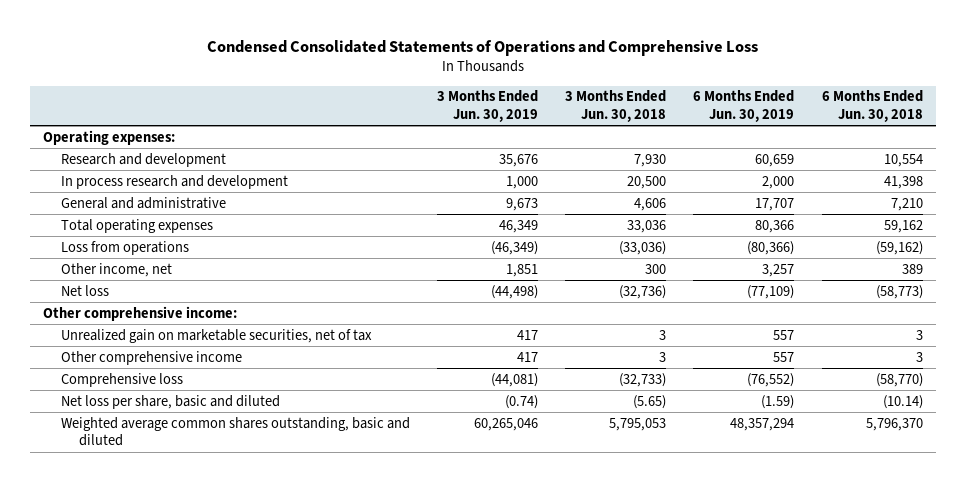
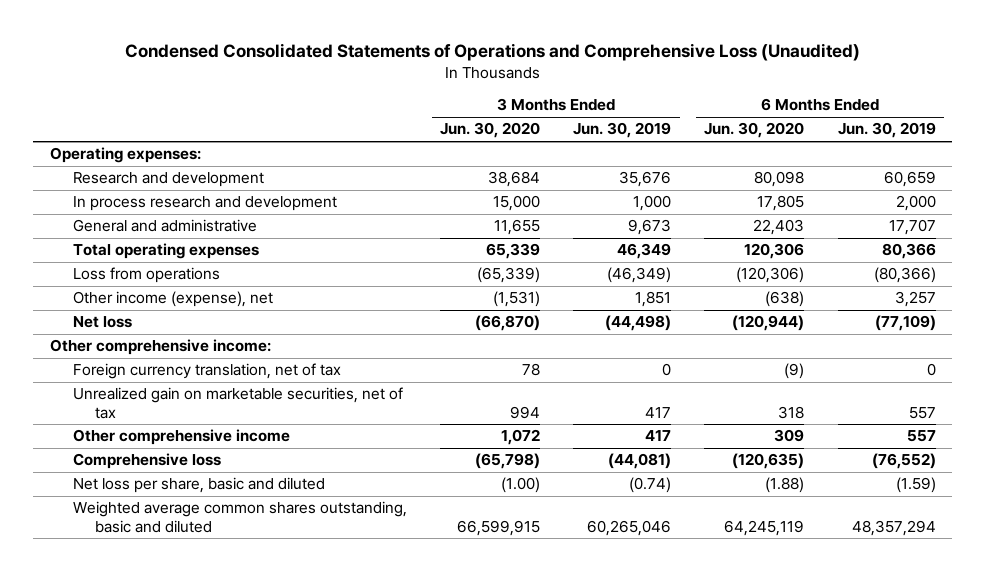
[206,40,758,57] Condensed Consolidated Statements of Operations and Comprehensive Loss -> [124,43,860,62] Condensed Consolidated Statements of Operations and Comprehensive Loss (Unaudited)
[565,90,667,123] 3 Months Ended Jun. 30, 2018 -> none
[821,90,923,123] 6 Months Ended Jun. 30, 2018 -> none
none -> [439,122,540,139] Jun. 30, 2020
none -> [704,122,805,139] Jun. 30, 2020
[61,262,173,277] Other income, net -> [72,291,273,308] Other income (expense), net
none -> [72,363,341,380] Foreign currency translation, net of tax

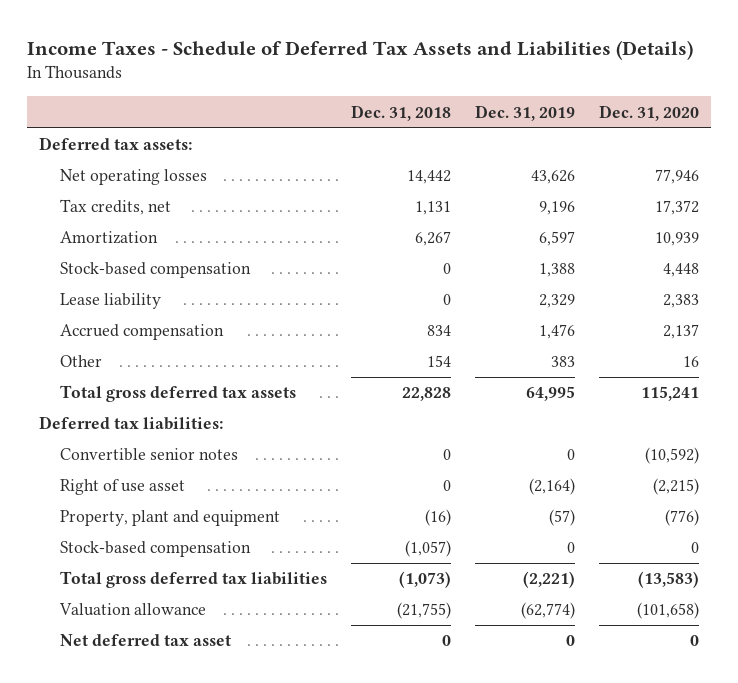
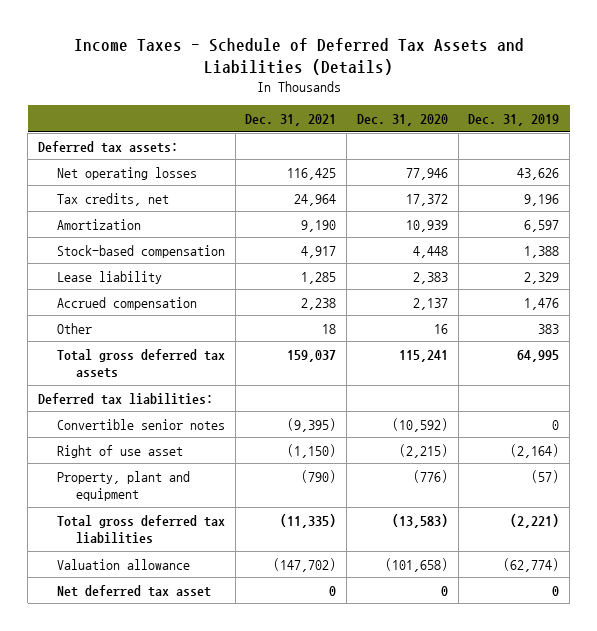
[351,104,452,121] Dec. 31, 2018 -> none
none -> [245,114,337,127] Dec. 31, 2021
[60,541,252,558] Stock-based compensation -> none

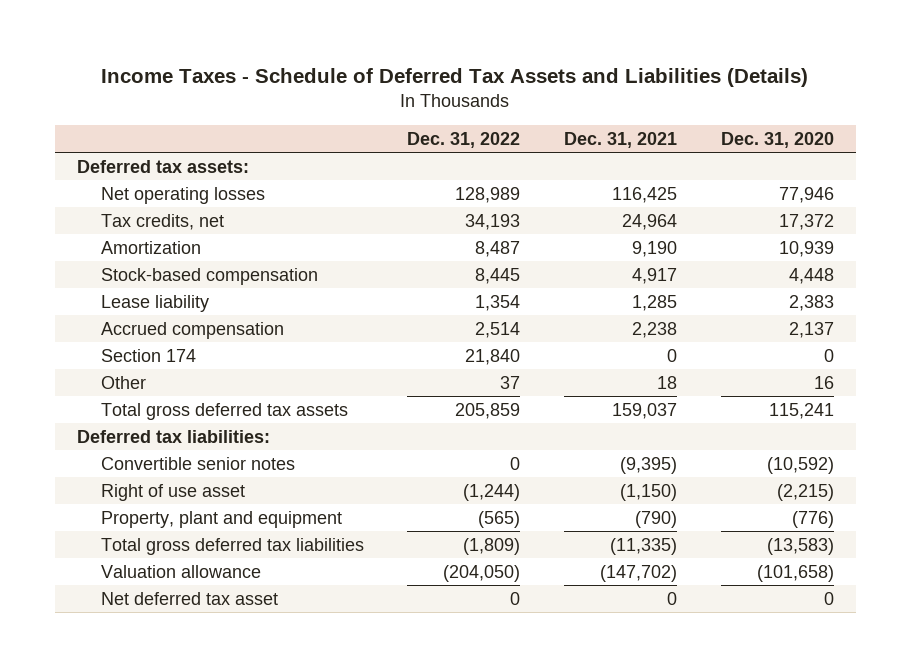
[468,114,560,127] Dec. 31, 2019 -> none
none -> [407,131,521,148] Dec. 31, 2022
none -> [100,348,196,362] Section 174

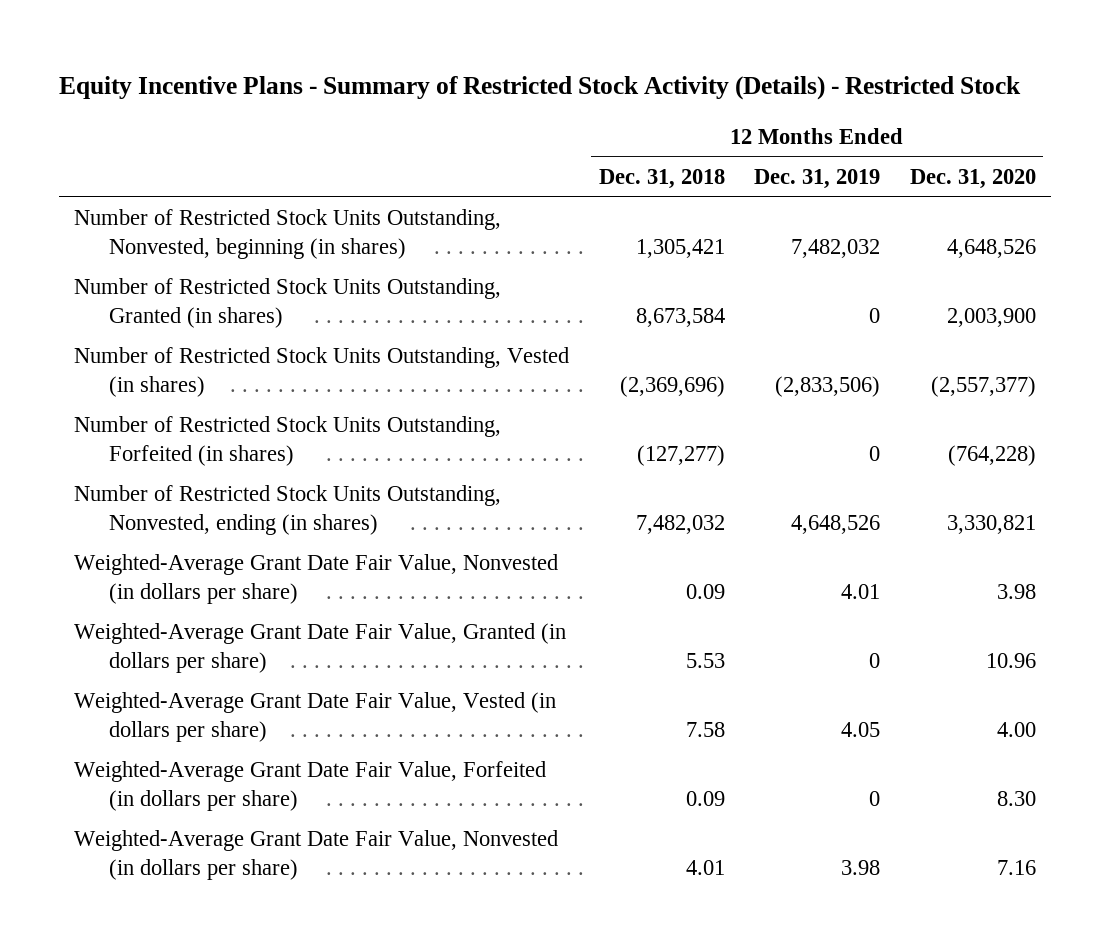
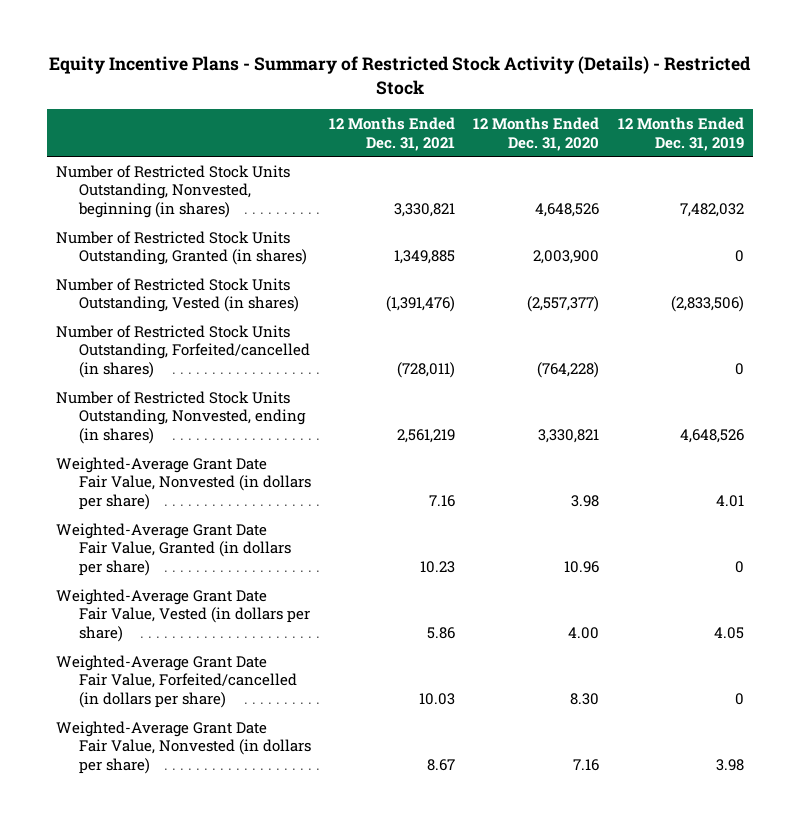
[598,168,725,189] Dec. 31, 2018 -> none
none -> [329,116,456,151] 12 Months Ended Dec. 31, 2021
[73,416,501,467] Number of Restricted Stock Units Outstanding, Forfeited (in shares) -> [55,324,311,379] Number of Restricted Stock Units Outstanding, Forfeited/cancelled (in shares)
[73,761,546,812] Weighted-Average Grant Date Fair Value, Forfeited (in dollars per share) -> [55,654,298,709] Weighted-Average Grant Date Fair Value, Forfeited/cancelled (in dollars per share)

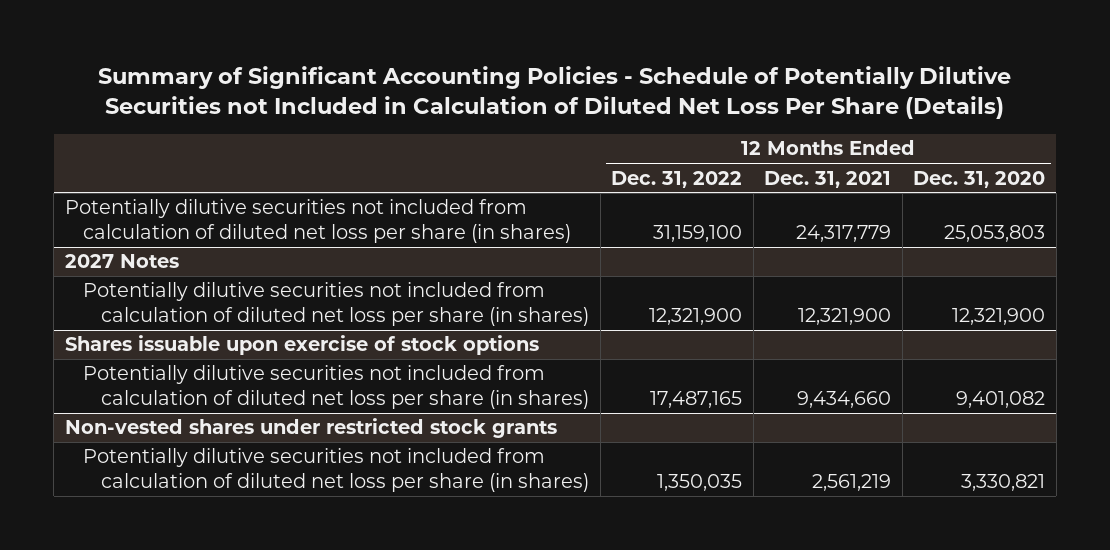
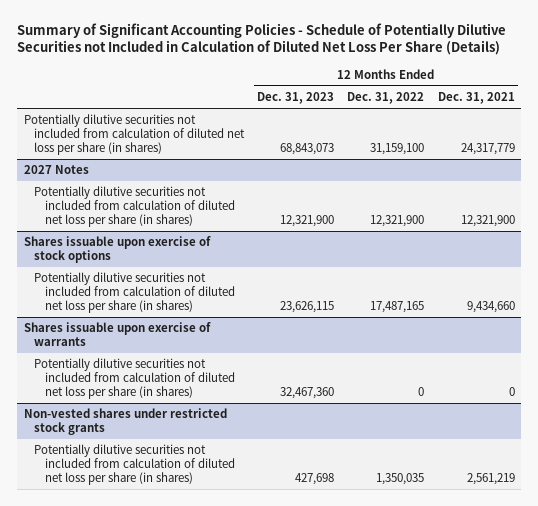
[913,170,1046,188] Dec. 31, 2020 -> none
none -> [257,92,335,105] Dec. 31, 2023
none -> [23,322,211,347] Shares issuable upon exercise of warrants
none -> [34,358,235,399] Potentially dilutive securities not included from calculation of diluted net loss per share (in shares)

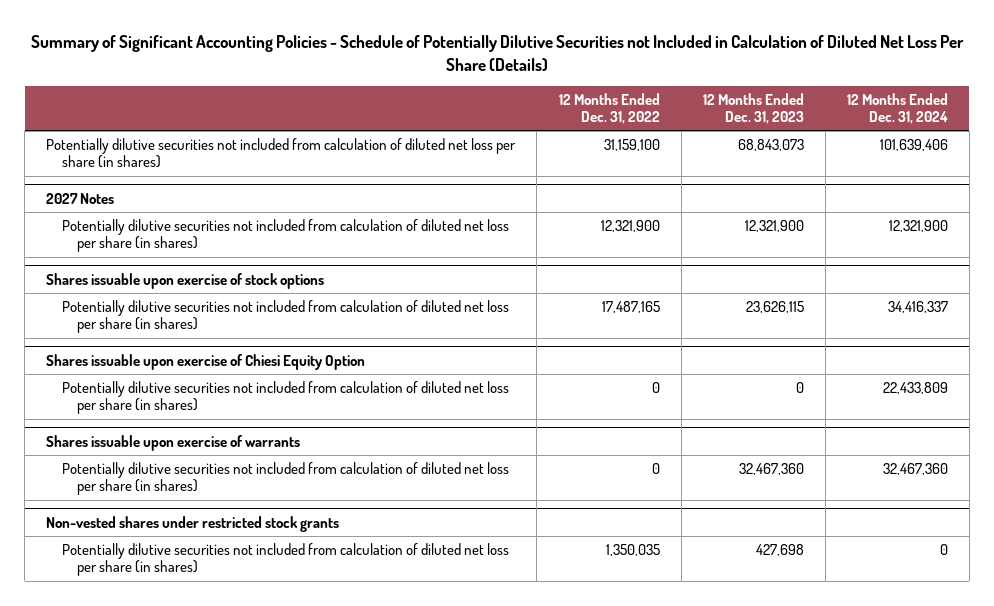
[437,92,515,105] Dec. 31, 2021 -> none
none -> [846,92,948,125] 12 Months Ended Dec. 31, 2024
none -> [46,353,366,370] Shares issuable upon exercise of Chiesi Equity Option
none -> [61,381,509,415] Potentially dilutive securities not included from calculation of diluted net loss per share (in shares)

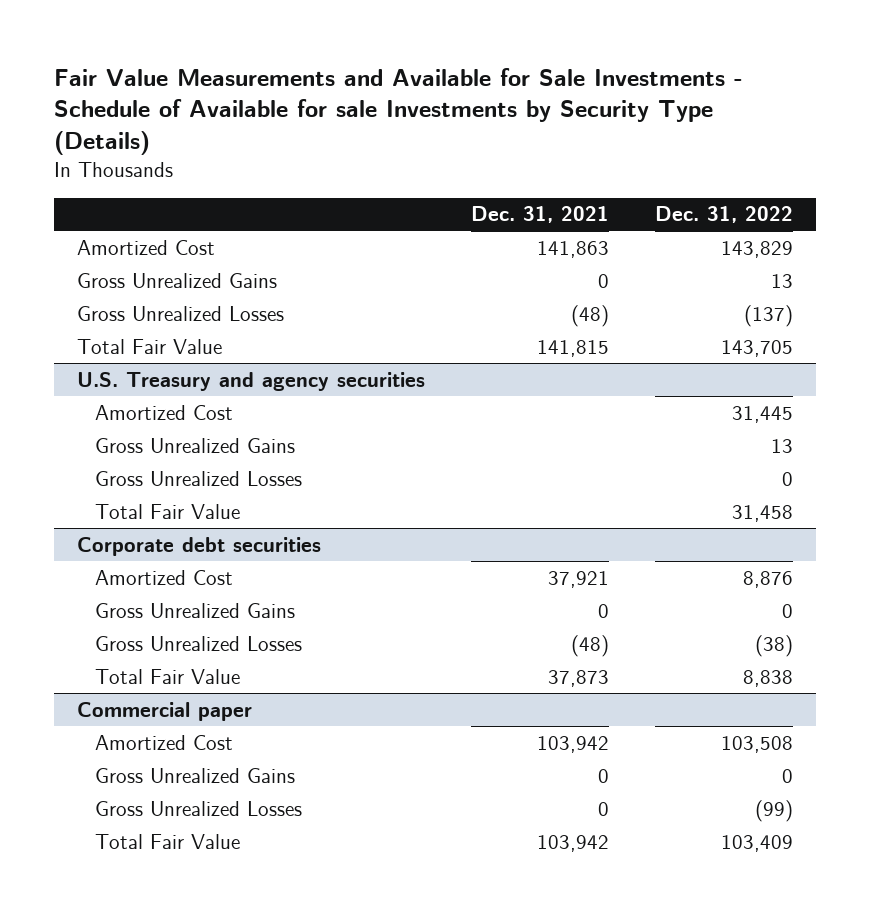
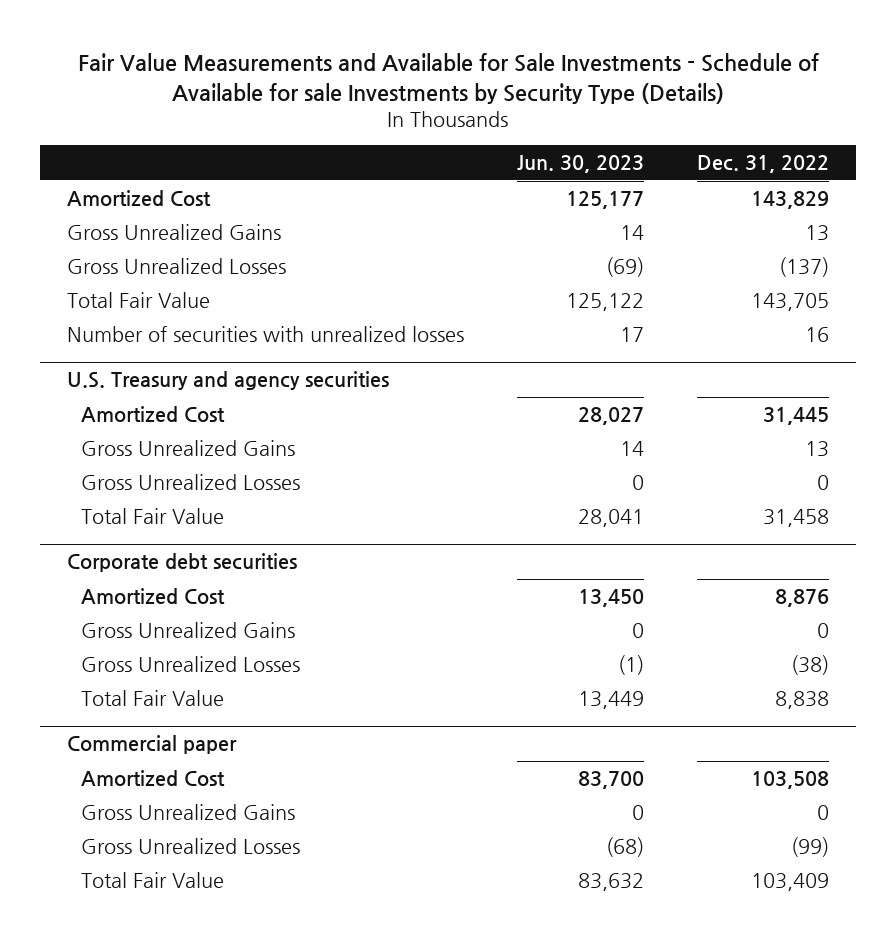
[470,206,609,224] Dec. 31, 2021 -> none
none -> [516,155,644,174] Jun. 30, 2023
none -> [66,325,464,342] Number of securities with unrealized losses

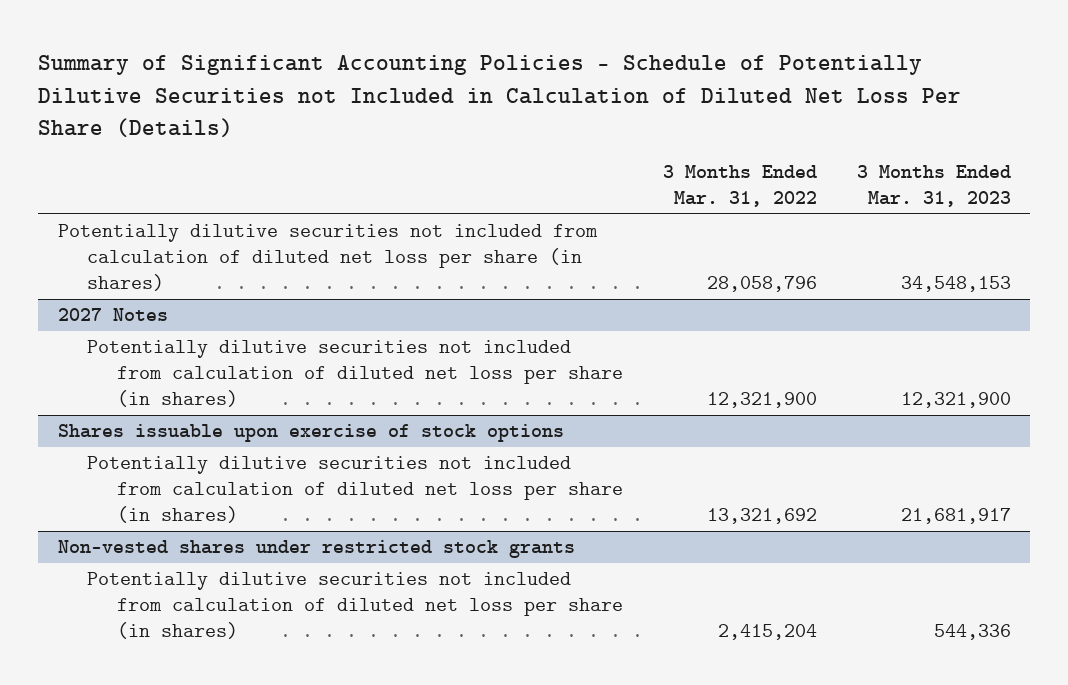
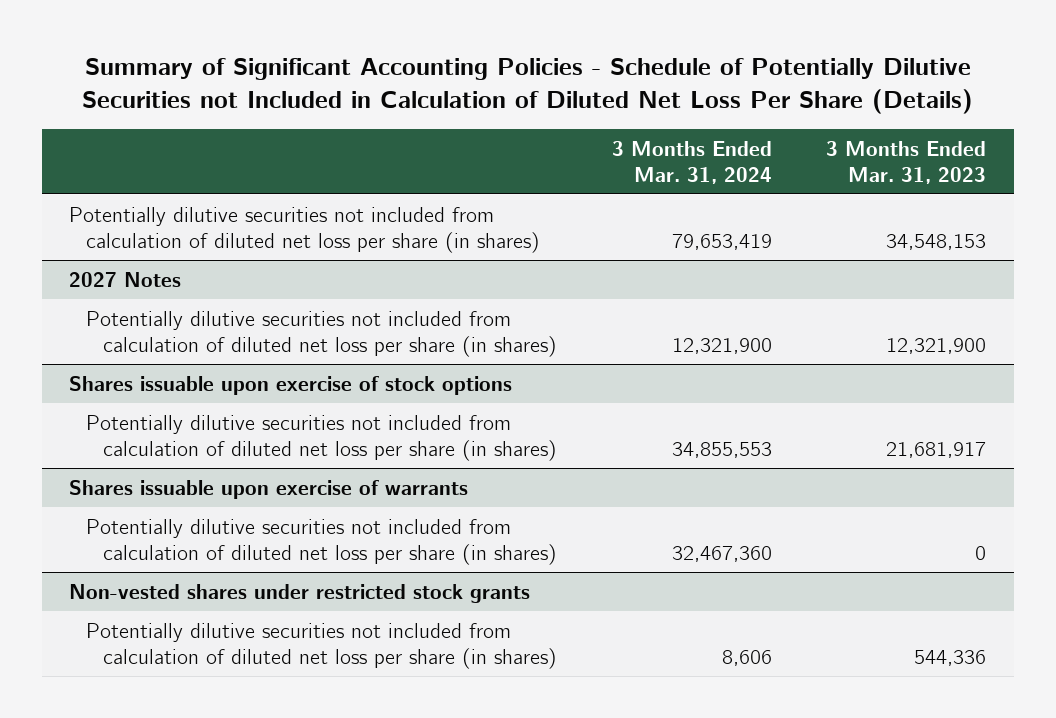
[662,165,817,208] 3 Months Ended Mar. 31, 2022 -> none
none -> [611,140,772,184] 3 Months Ended Mar. 31, 2024
none -> [69,479,469,499] Shares issuable upon exercise of warrants
none -> [86,518,557,566] Potentially dilutive securities not included from calculation of diluted net loss per share (in shares)

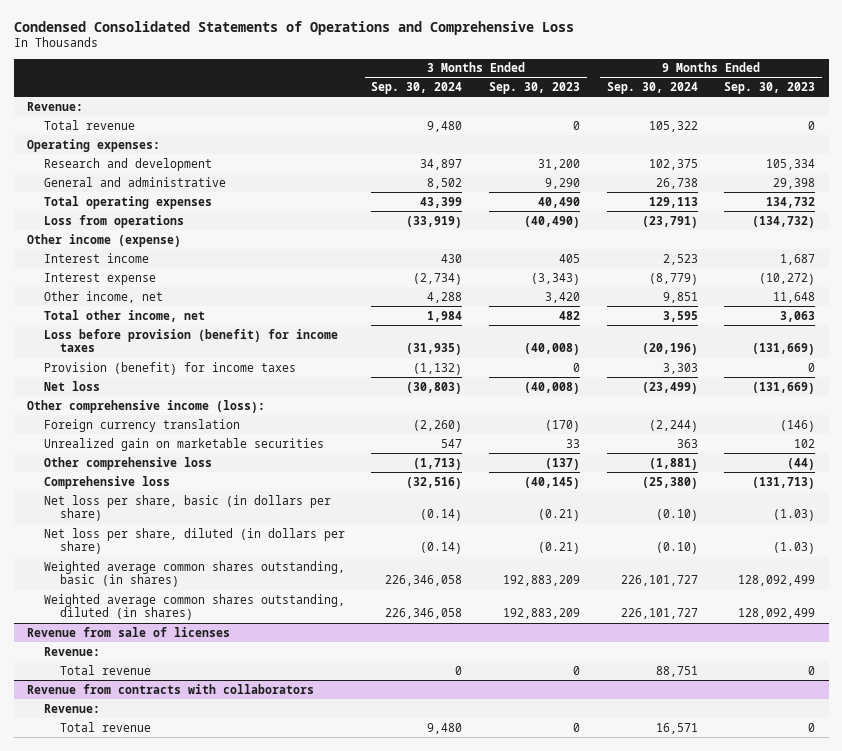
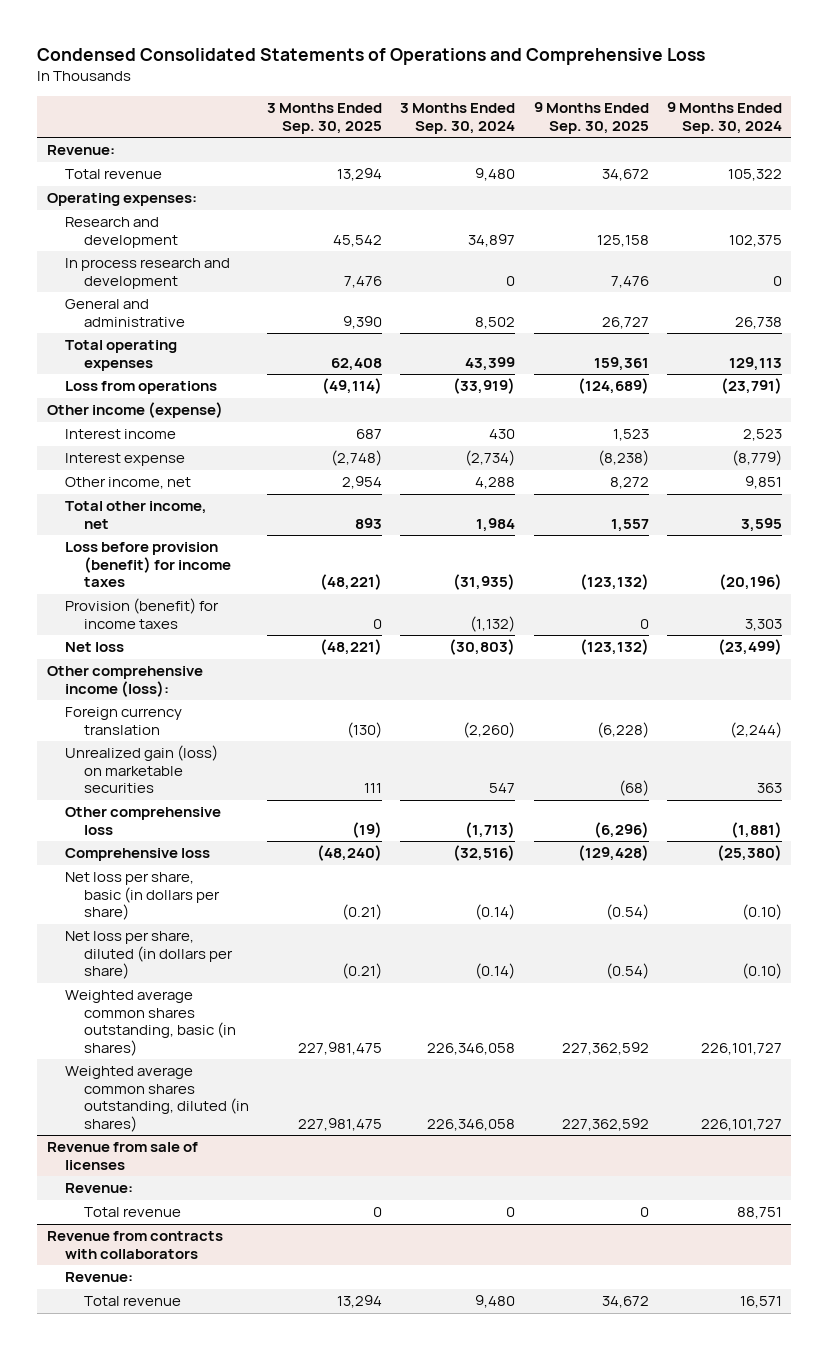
[489,82,581,95] Sep. 30, 2023 -> none
[724,82,816,95] Sep. 30, 2023 -> none
none -> [267,103,383,134] 3 Months Ended Sep. 30, 2025
none -> [533,102,649,134] 9 Months Ended Sep. 30, 2025
none -> [65,258,231,289] In process research and development
[43,437,324,451] Unrealized gain on marketable securities -> [65,745,219,794] Unrealized gain (loss) on marketable securities

